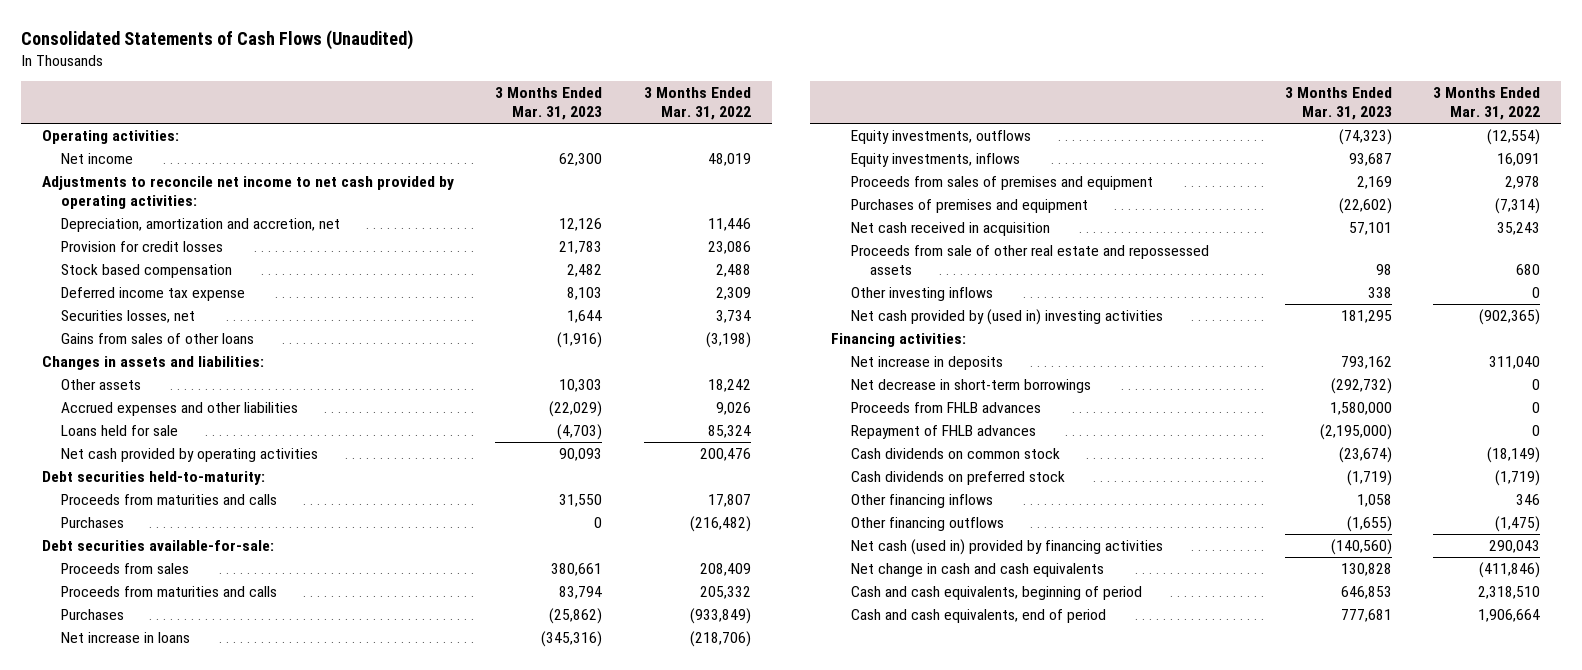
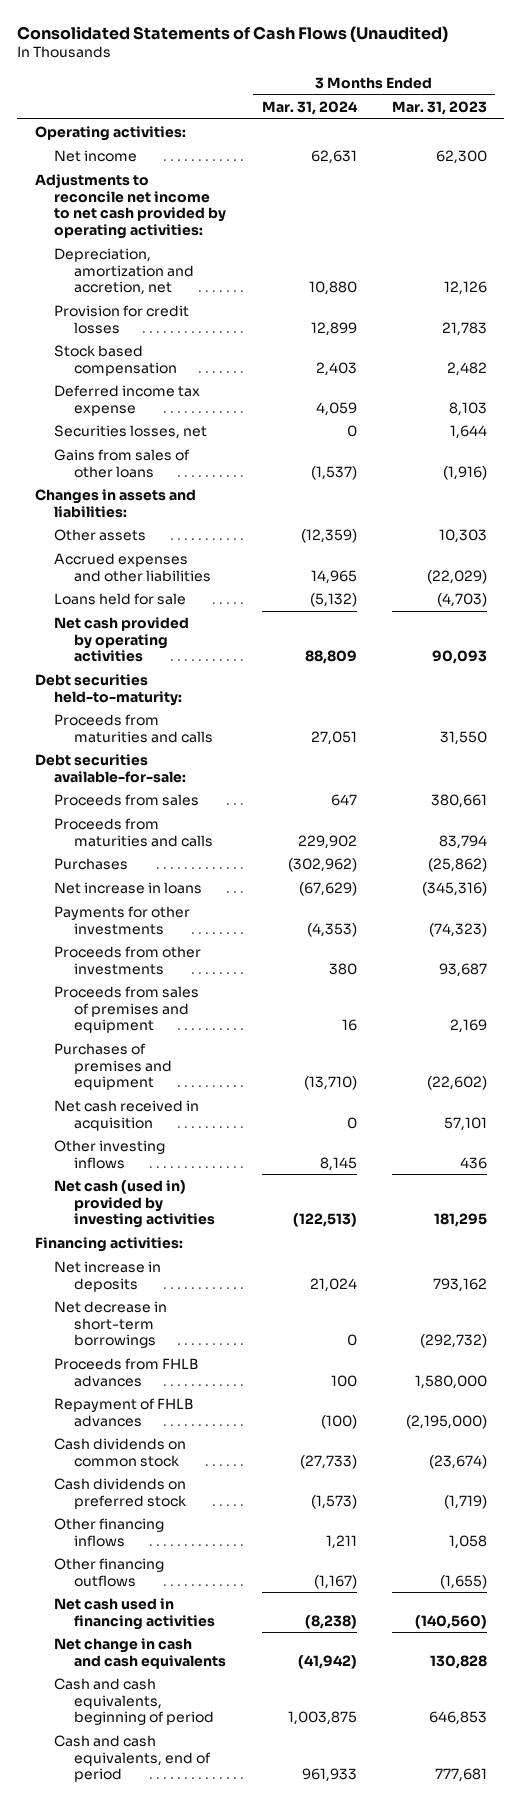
[643,87,751,121] 3 Months Ended Mar. 31, 2022 -> none
none -> [261,100,358,115] Mar. 31, 2024
[60,516,124,528] Purchases -> none
[850,129,1031,144] Equity investments, outflows -> [54,905,191,935] Payments for other investments
[850,152,1020,167] Equity investments, inflows -> [54,945,202,975] Proceeds from other investments
[850,244,1209,276] Proceeds from sale of other real estate and repossessed assets -> none
[1367,286,1392,298] 338 -> [459,1156,487,1169] 436
[850,308,1163,325] Net cash provided by (used in) investing activities -> [54,1179,216,1229] Net cash (used in) provided by investing activities
[850,538,1163,555] Net cash (used in) provided by financing activities -> [54,1597,216,1630] Net cash used in financing activities

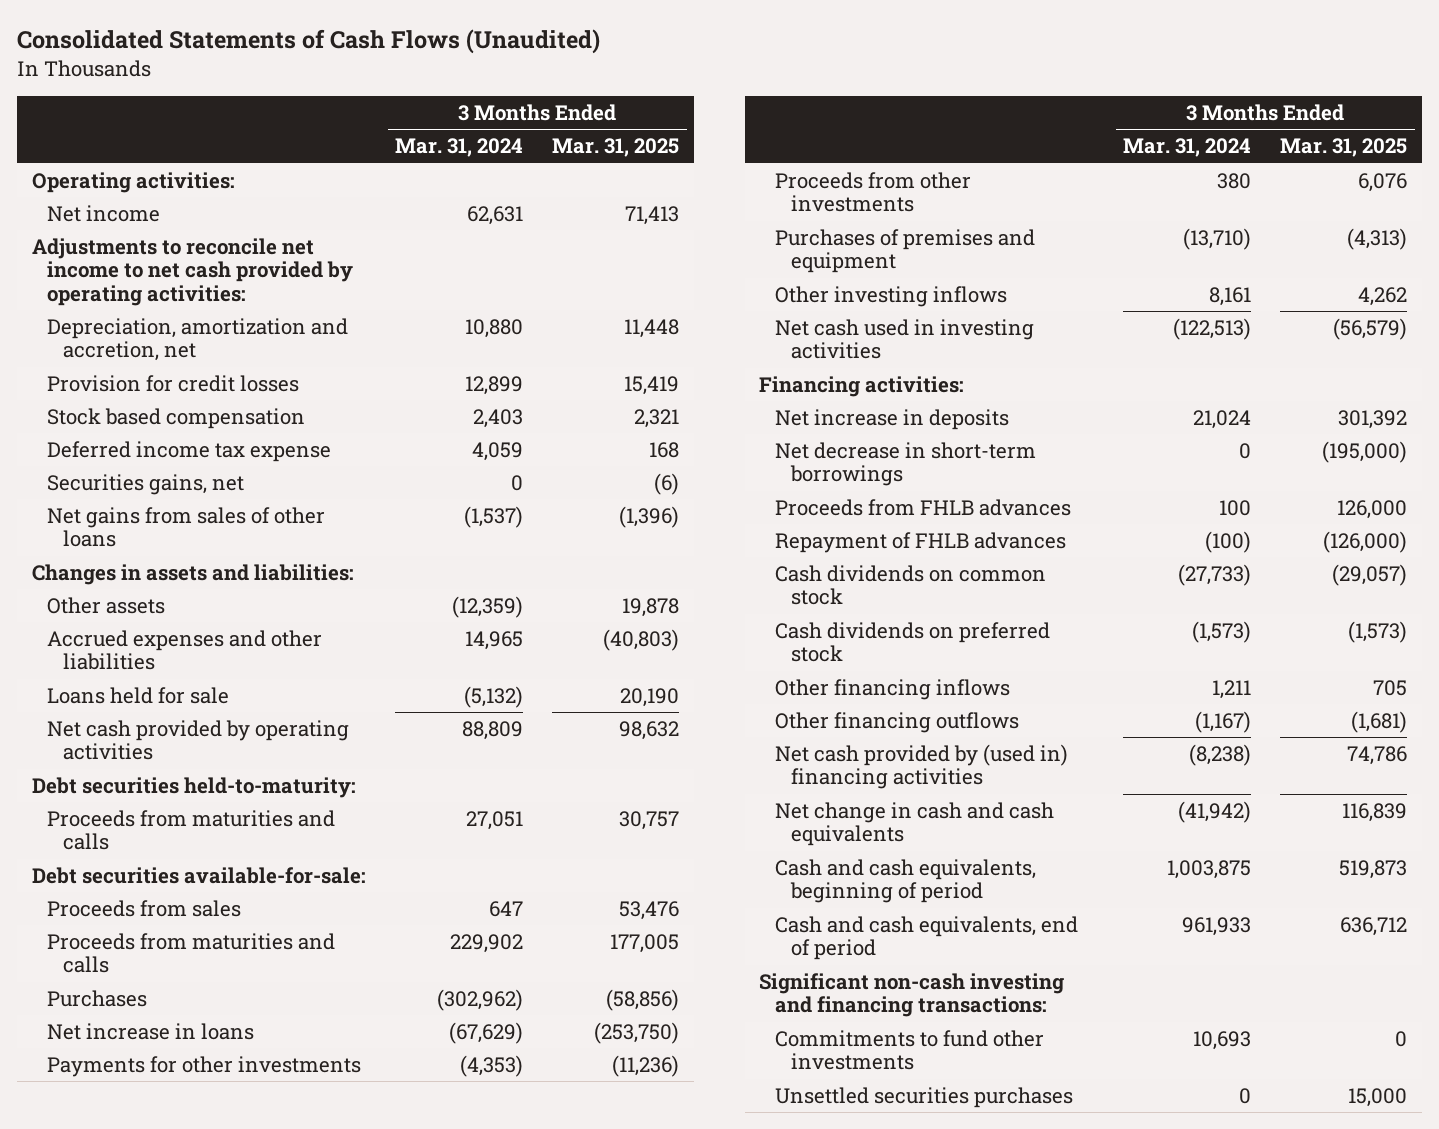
[391,100,487,115] Mar. 31, 2023 -> none
none -> [552,138,680,158] Mar. 31, 2025
[54,424,208,439] Securities losses, net -> [47,473,245,495] Securities gains, net
[54,448,191,478] Gains from sales of other loans -> [47,506,326,548] Net gains from sales of other loans
[54,985,200,1034] Proceeds from sales of premises and equipment -> none
[54,1099,200,1131] Net cash received in acquisition -> none
[319,1156,357,1171] 8,145 -> [1208,286,1251,306] 8,161
[54,1179,216,1229] Net cash (used in) provided by investing activities -> [775,318,1035,360] Net cash used in investing activities
[54,1597,216,1630] Net cash used in financing activities -> [775,743,1069,790] Net cash provided by (used in) financing activities
none -> [759,972,1065,1018] Significant non-cash investing and financing transactions:
none -> [775,1029,1045,1071] Commitments to fund other investments
none -> [775,1086,1074,1108] Unsettled securities purchases

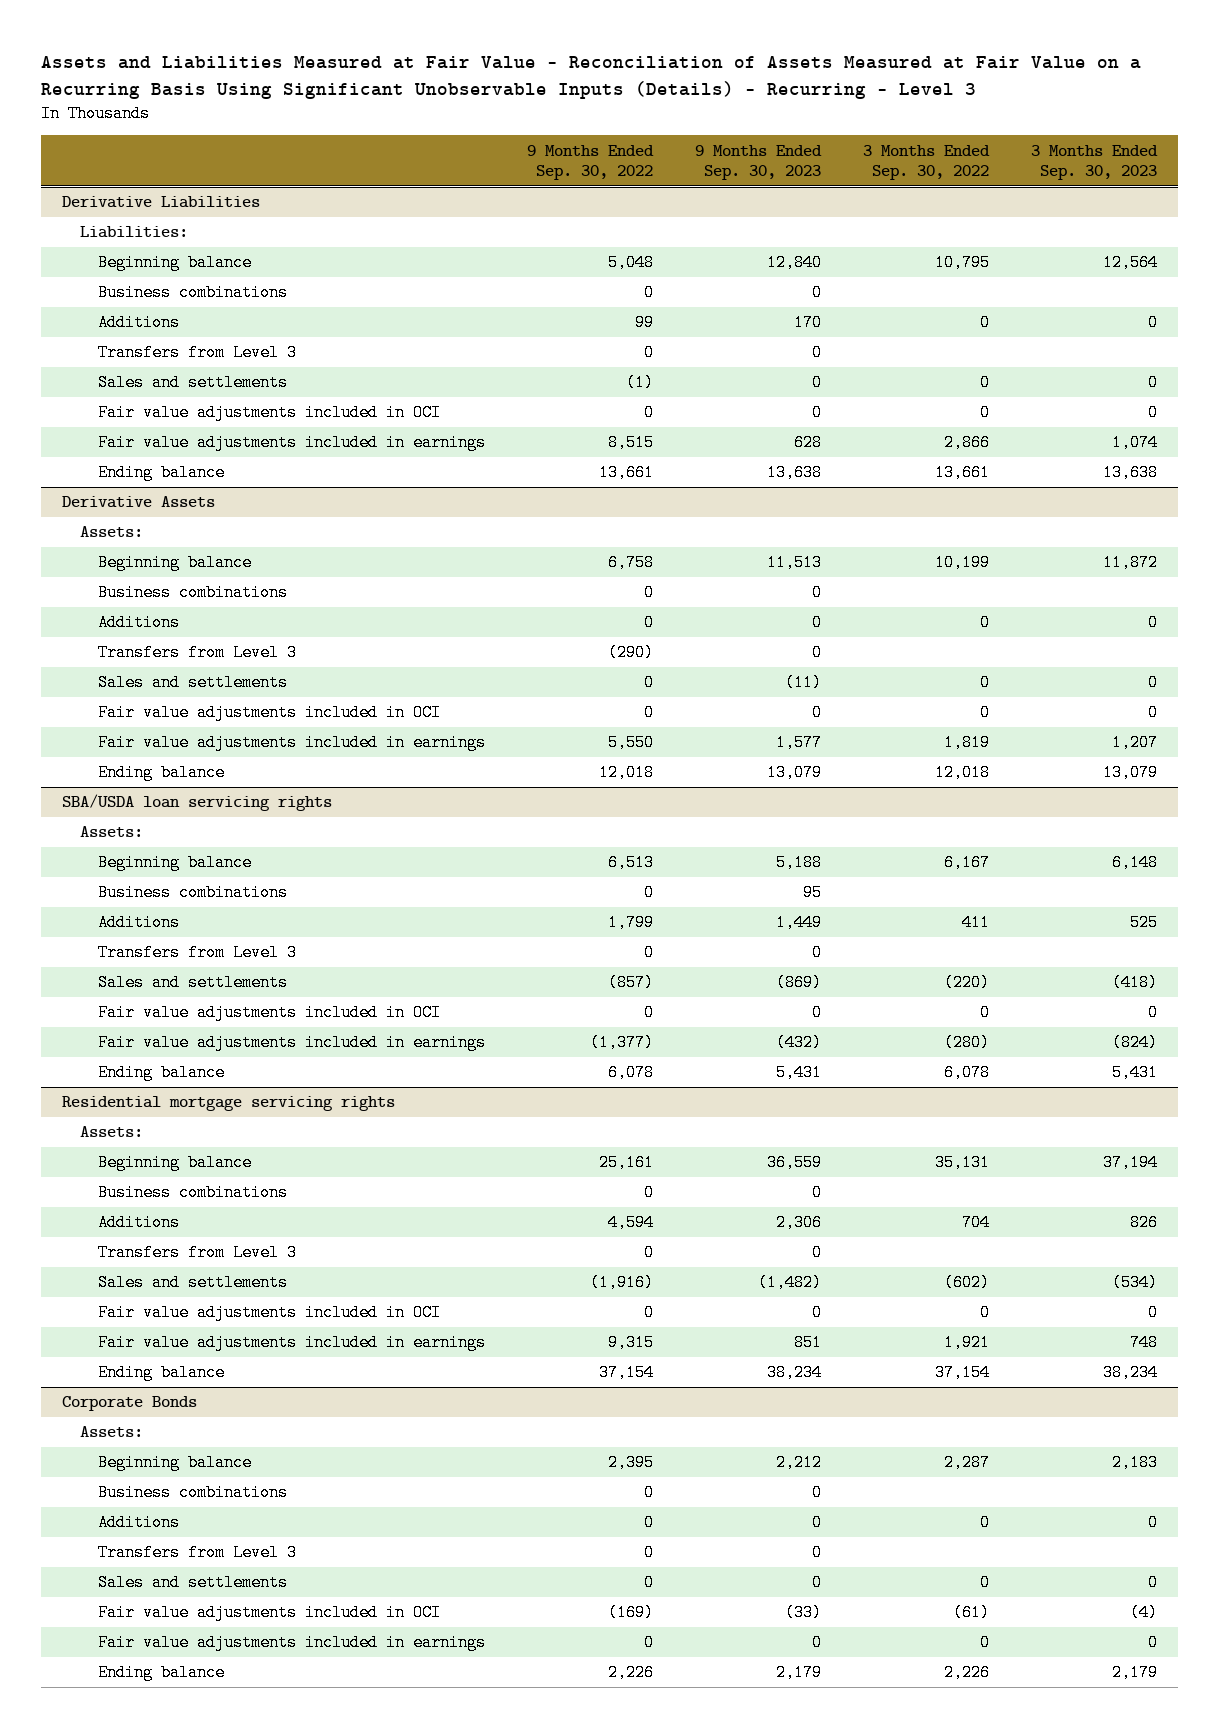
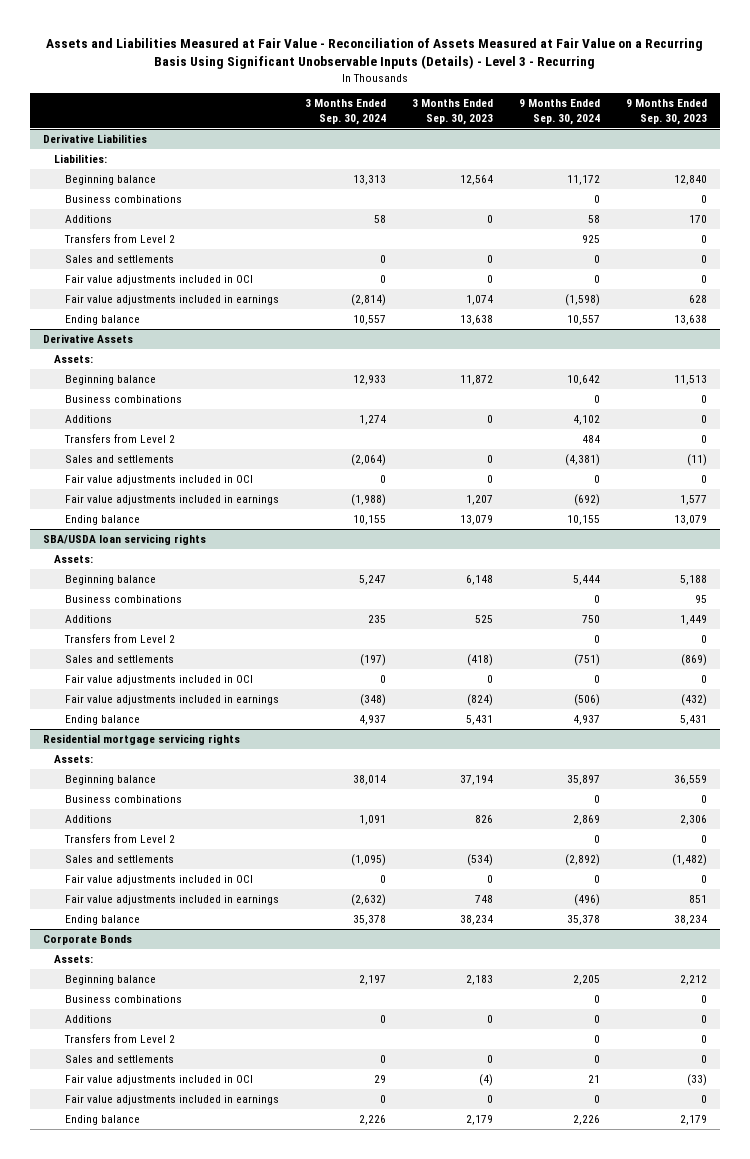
[40,55,1141,99] Assets and Liabilities Measured at Fair Value - Reconciliation of Assets Measured at Fair Value on a Recurring Basis Using Significant Unobservable Inputs (Details) - Recurring - Level 3 -> [45,37,703,70] Assets and Liabilities Measured at Fair Value - Reconciliation of Assets Measured at Fair Value on a Recurring Basis Using Significant Unobservable Inputs (Details) - Level 3 - Recurring
[527,144,655,180] 9 Months Ended Sep. 30, 2022 -> none
[863,144,991,180] 3 Months Ended Sep. 30, 2022 -> none
none -> [304,99,386,125] 3 Months Ended Sep. 30, 2024
none -> [518,99,600,125] 9 Months Ended Sep. 30, 2024
[98,344,298,362] Transfers from Level 3 -> [63,233,175,243] Transfers from Level 2
[98,644,298,662] Transfers from Level 3 -> [63,433,175,443] Transfers from Level 2
[98,944,298,962] Transfers from Level 3 -> [63,633,175,643] Transfers from Level 2
[98,1244,298,1262] Transfers from Level 3 -> [63,833,175,843] Transfers from Level 2
[98,1544,298,1562] Transfers from Level 3 -> [63,1033,175,1043] Transfers from Level 2

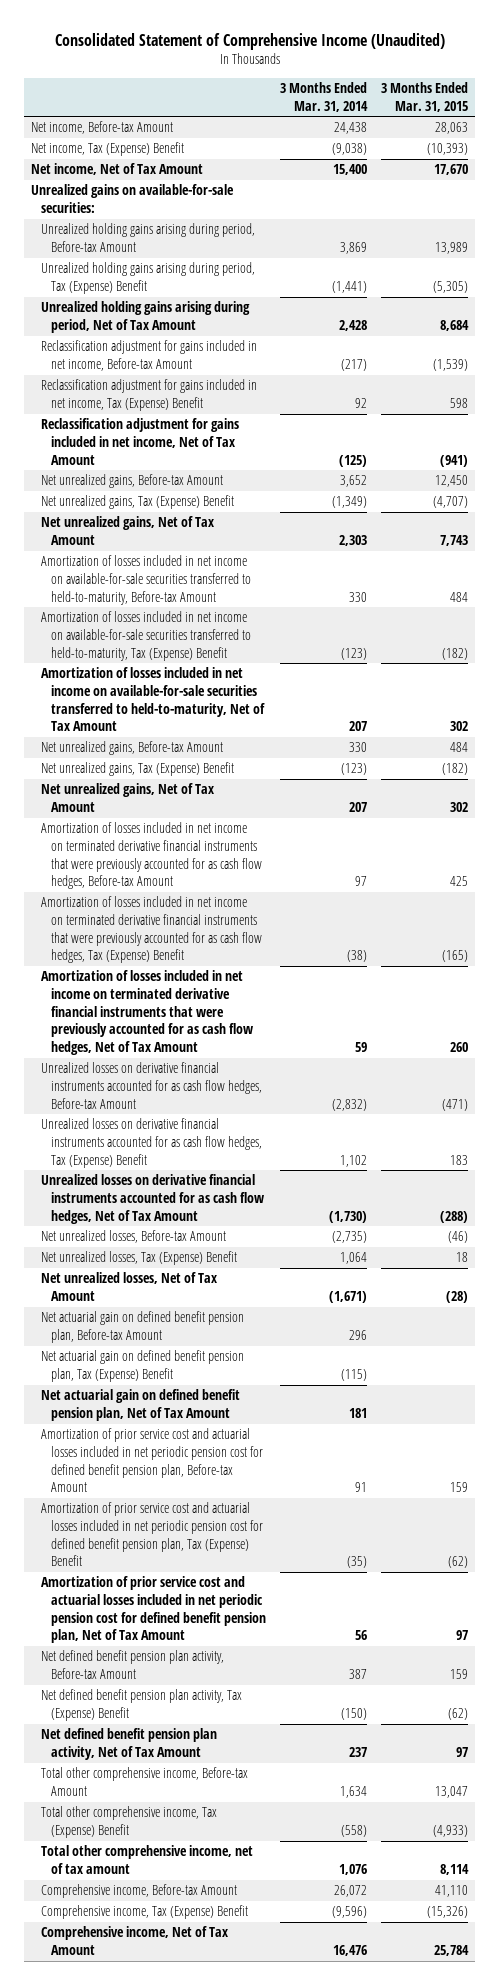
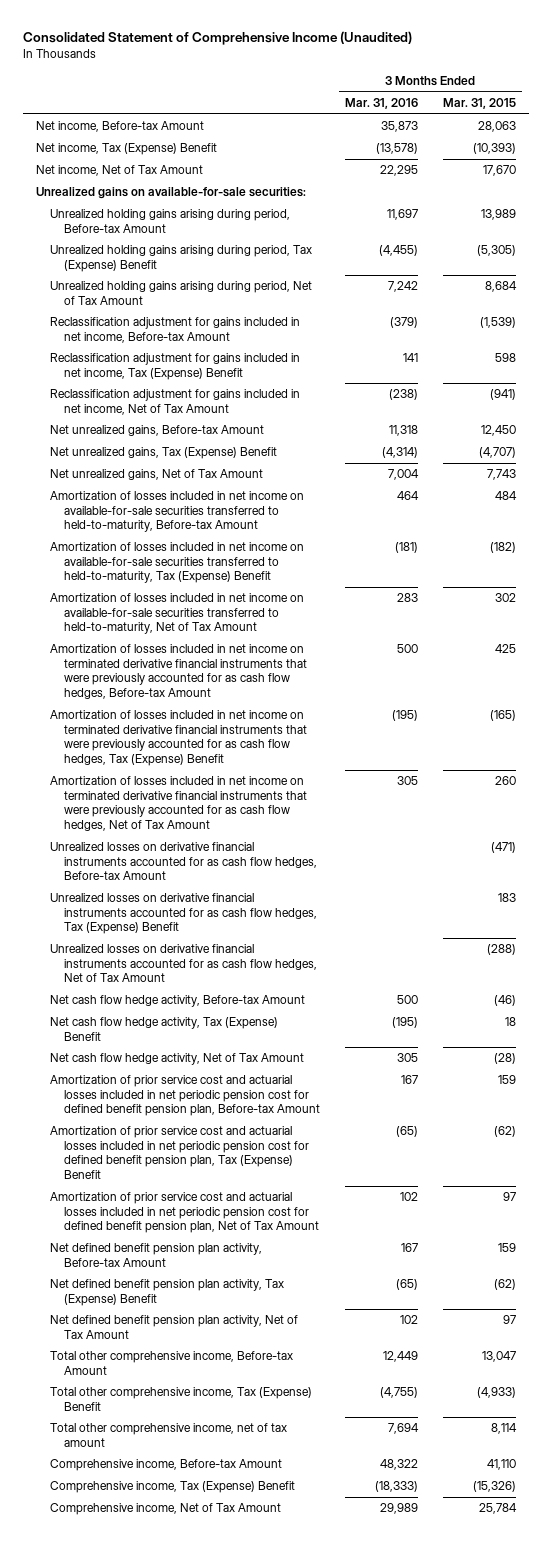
[279,82,368,112] 3 Months Ended Mar. 31, 2014 -> none
none -> [344,97,418,109] Mar. 31, 2016
[41,741,224,756] Net unrealized gains, Before-tax Amount -> none
[41,762,235,777] Net unrealized gains, Tax (Expense) Benefit -> none
[41,783,215,813] Net unrealized gains, Net of Tax Amount -> none
[41,1311,245,1344] Net actuarial gain on defined benefit pension plan, Before-tax Amount -> none
[41,1350,245,1383] Net actuarial gain on defined benefit pension plan, Tax (Expense) Benefit -> none
[41,1389,241,1422] Net actuarial gain on defined benefit pension plan, Net of Tax Amount -> none
[41,1230,227,1244] Net unrealized losses, Before-tax Amount -> [49,995,305,1008] Net cash flow hedge activity, Before-tax Amount
[41,1251,238,1266] Net unrealized losses, Tax (Expense) Benefit -> [49,1017,278,1041] Net cash flow hedge activity, Tax (Expense) Benefit
[41,1272,218,1302] Net unrealized losses, Net of Tax Amount -> [49,1053,304,1066] Net cash flow hedge activity, Net of Tax Amount

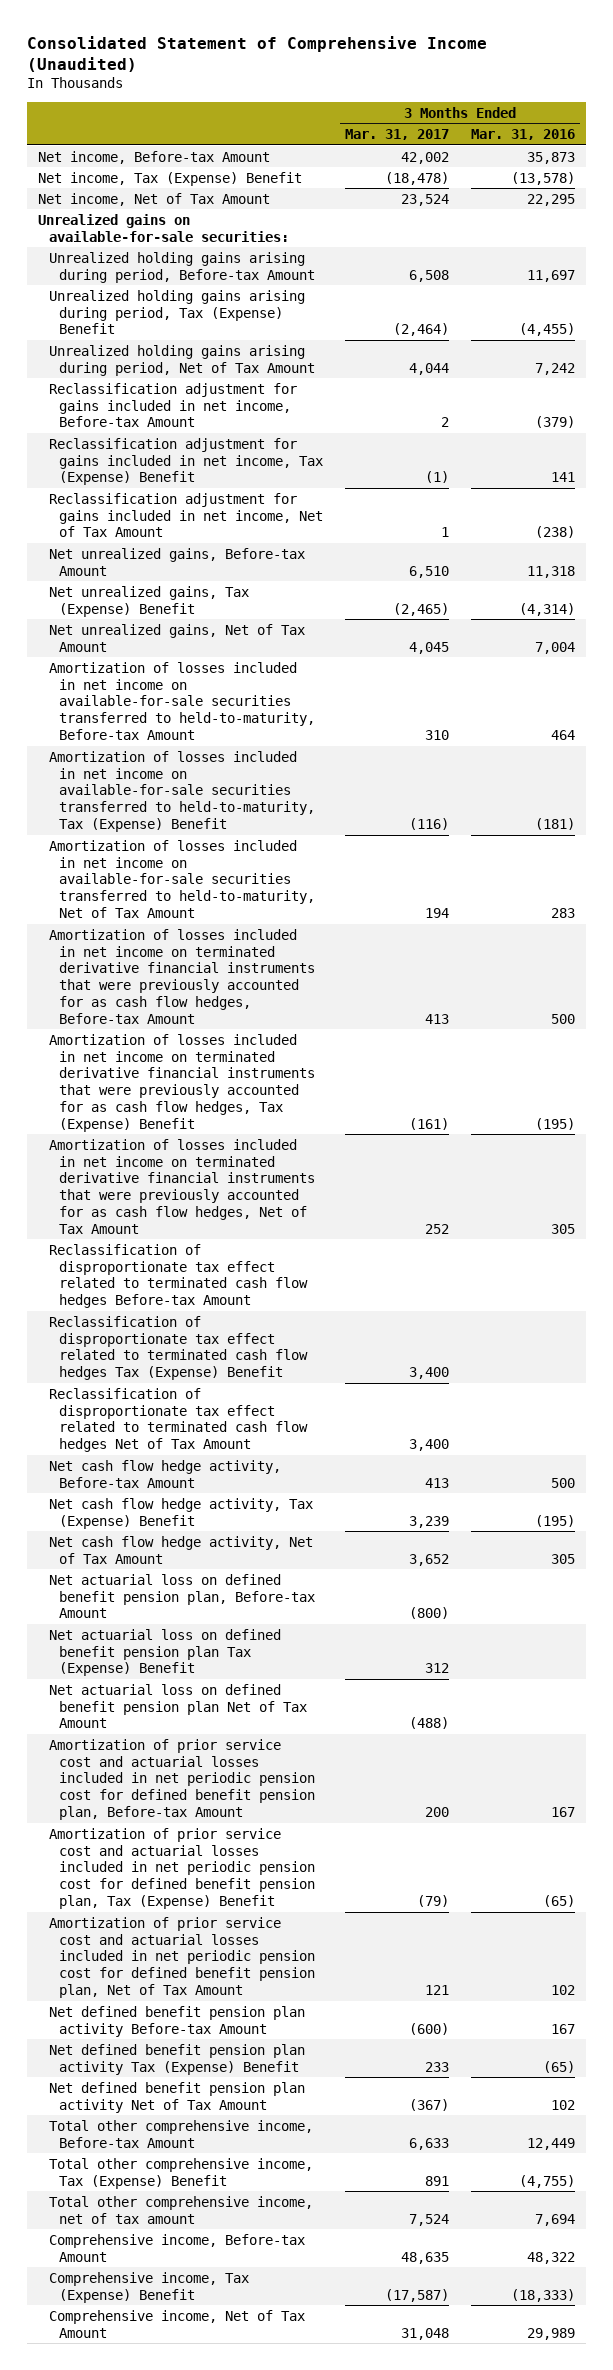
[443,97,517,109] Mar. 31, 2015 -> none
none -> [344,129,449,141] Mar. 31, 2017
[49,842,317,881] Unrealized losses on derivative financial instruments accounted for as cash flow hedges, Before-tax Amount -> none
[49,893,317,935] Unrealized losses on derivative financial instruments accounted for as cash flow hedges, Tax (Expense) Benefit -> none
[49,944,317,983] Unrealized losses on derivative financial instruments accounted for as cash flow hedges, Net of Tax Amount -> none
none -> [48,1243,309,1309] Reclassification of disproportionate tax effect related to terminated cash flow hedges Before-tax Amount
none -> [48,1315,309,1381] Reclassification of disproportionate tax effect related to terminated cash flow hedges Tax (Expense) Benefit
none -> [48,1387,309,1453] Reclassification of disproportionate tax effect related to terminated cash flow hedges Net of Tax Amount
none -> [48,1573,316,1619] Net actuarial loss on defined benefit pension plan, Before-tax Amount
none -> [48,1628,281,1677] Net actuarial loss on defined benefit pension plan Tax (Expense) Benefit
none -> [48,1683,308,1729] Net actuarial loss on defined benefit pension plan Net of Tax Amount
[49,1243,262,1267] Net defined benefit pension plan activity, Before-tax Amount -> [48,2005,305,2037] Net defined benefit pension plan activity Before-tax Amount
[49,1279,284,1306] Net defined benefit pension plan activity, Tax (Expense) Benefit -> [48,2043,305,2075] Net defined benefit pension plan activity Tax (Expense) Benefit
[49,1315,298,1339] Net defined benefit pension plan activity, Net of Tax Amount -> [48,2081,305,2113] Net defined benefit pension plan activity Net of Tax Amount

